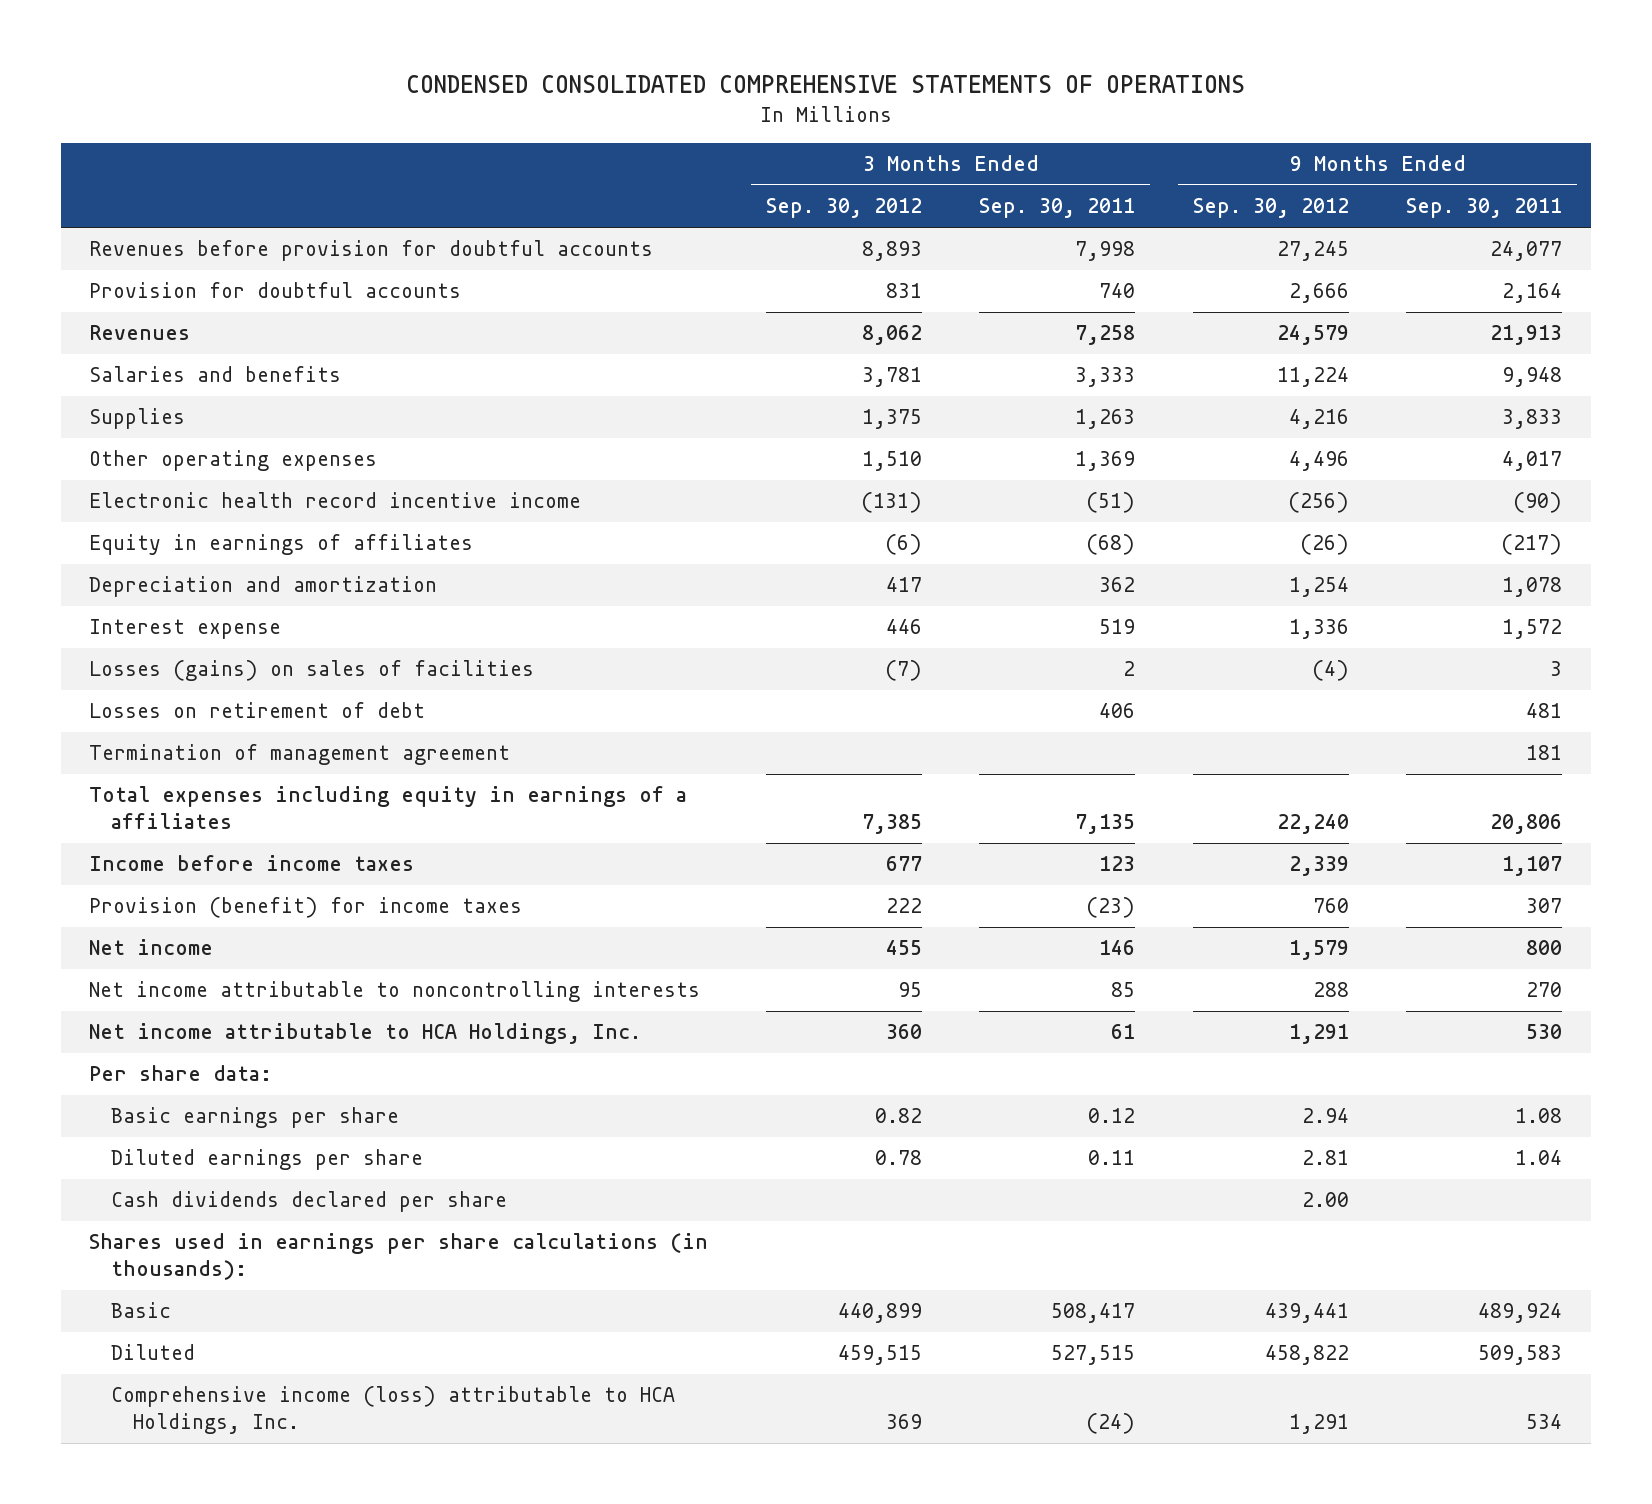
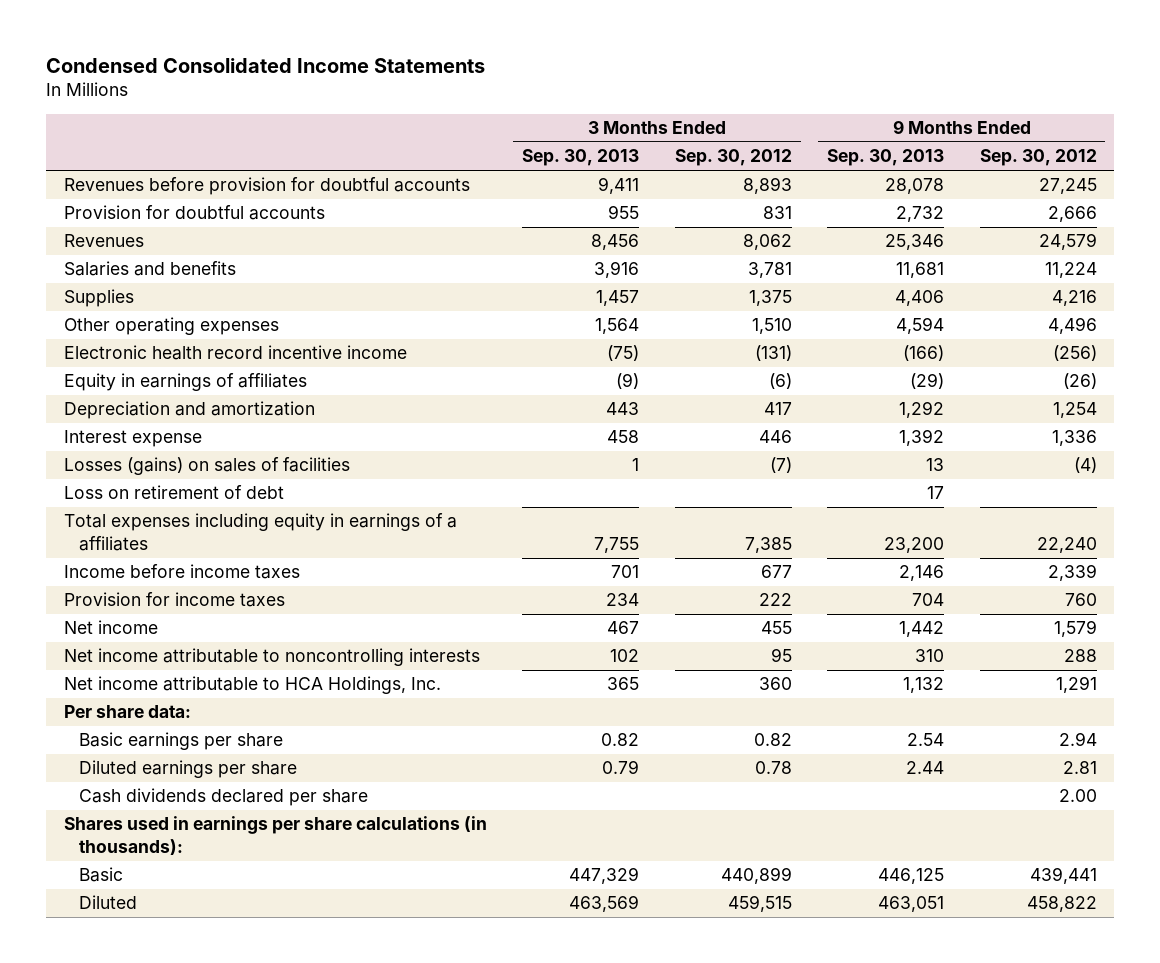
[405,75,1245,94] CONDENSED CONSOLIDATED COMPREHENSIVE STATEMENTS OF OPERATIONS -> [46,57,486,73] Condensed Consolidated Income Statements
[979,198,1136,219] Sep. 30, 2011 -> none
[1406,198,1563,219] Sep. 30, 2011 -> none
none -> [522,149,640,167] Sep. 30, 2013
none -> [827,149,945,167] Sep. 30, 2013
[89,744,511,766] Termination of management agreement -> none
[89,702,426,719] Losses on retirement of debt -> [63,485,284,500] Loss on retirement of debt
[89,897,523,919] Provision (benefit) for income taxes -> [63,592,285,608] Provision for income taxes
[110,1386,675,1434] Comprehensive income (loss) attributable to HCA Holdings, Inc. -> none

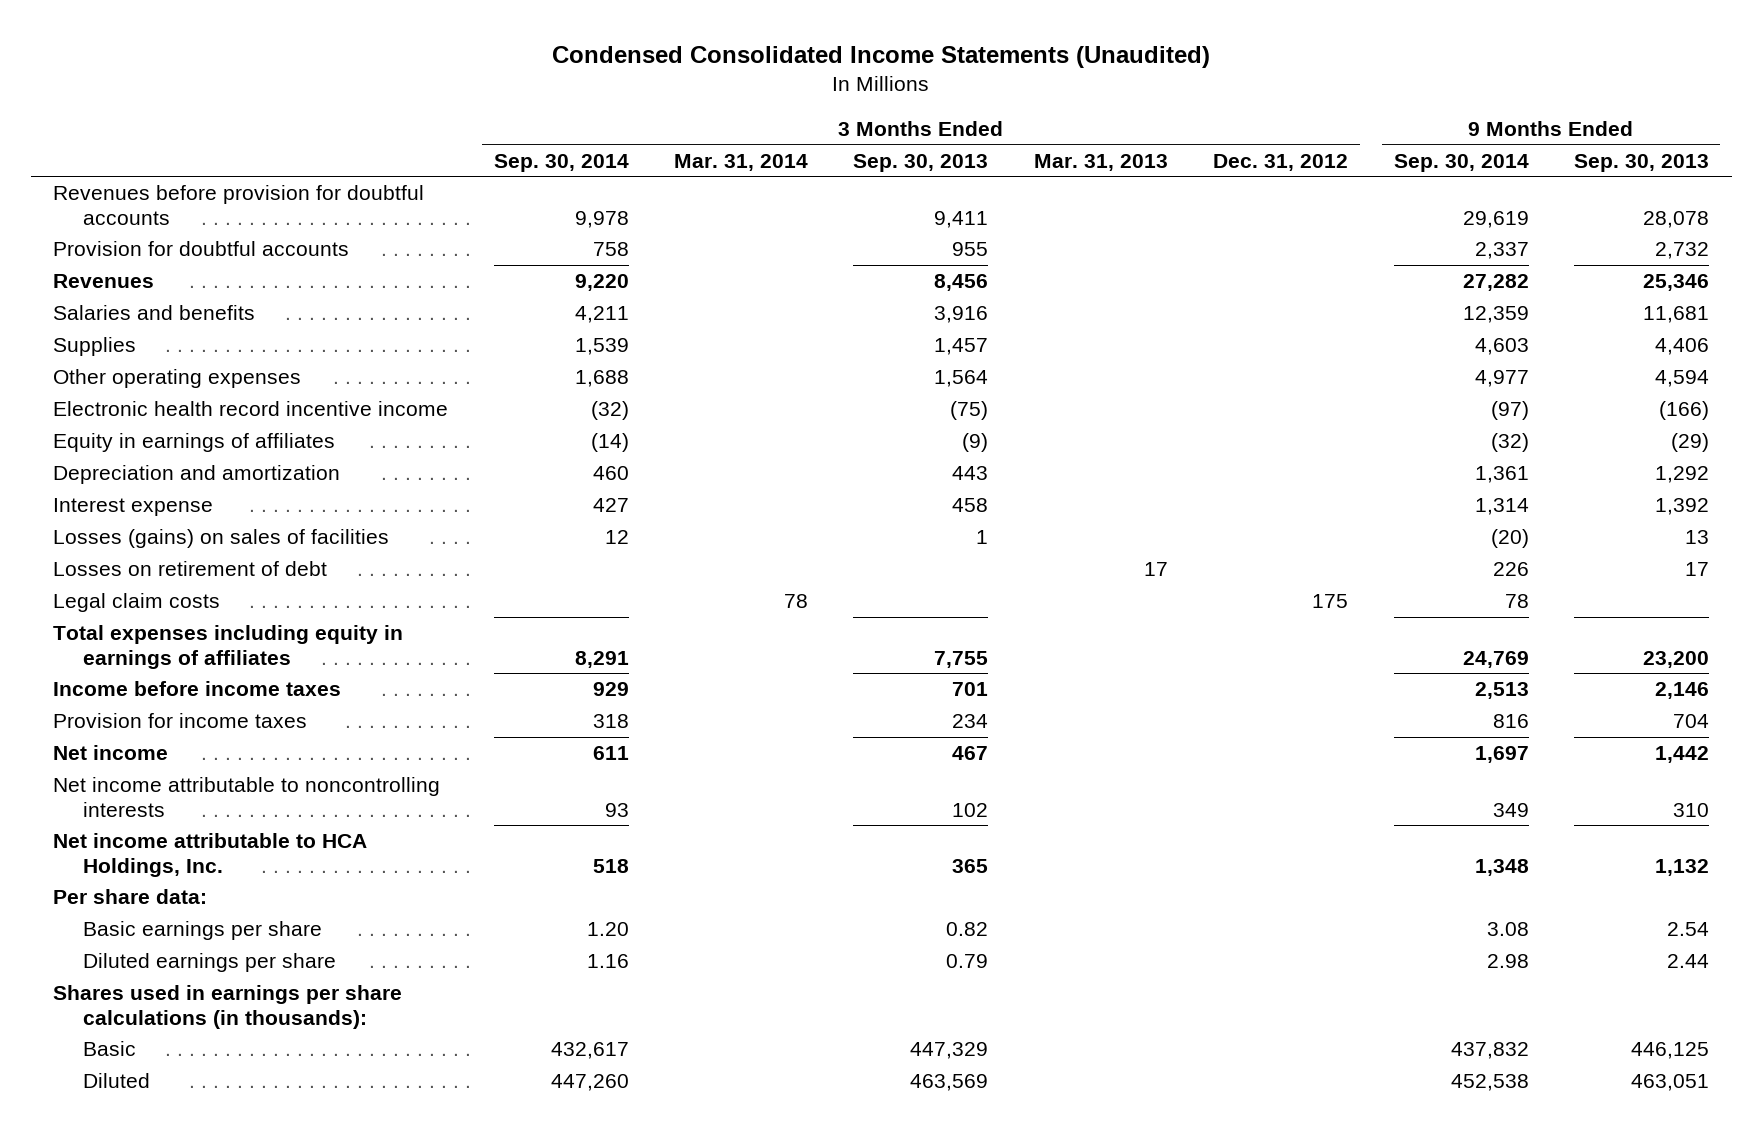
[46,57,486,73] Condensed Consolidated Income Statements -> [552,46,1211,69] Condensed Consolidated Income Statements (Unaudited)
[674,149,792,167] Sep. 30, 2012 -> none
[979,149,1097,167] Sep. 30, 2012 -> none
none -> [493,153,629,172] Sep. 30, 2014
none -> [674,153,809,171] Mar. 31, 2014
none -> [1033,153,1168,171] Mar. 31, 2013
none -> [1213,153,1349,171] Dec. 31, 2012
none -> [1393,153,1529,172] Sep. 30, 2014
[63,485,284,500] Loss on retirement of debt -> [53,561,328,577] Losses on retirement of debt
none -> [53,593,221,613] Legal claim costs
[63,513,457,551] Total expenses including equity in earnings of a affiliates -> [53,625,404,669] Total expenses including equity in earnings of affiliates
[79,788,369,807] Cash dividends declared per share -> none

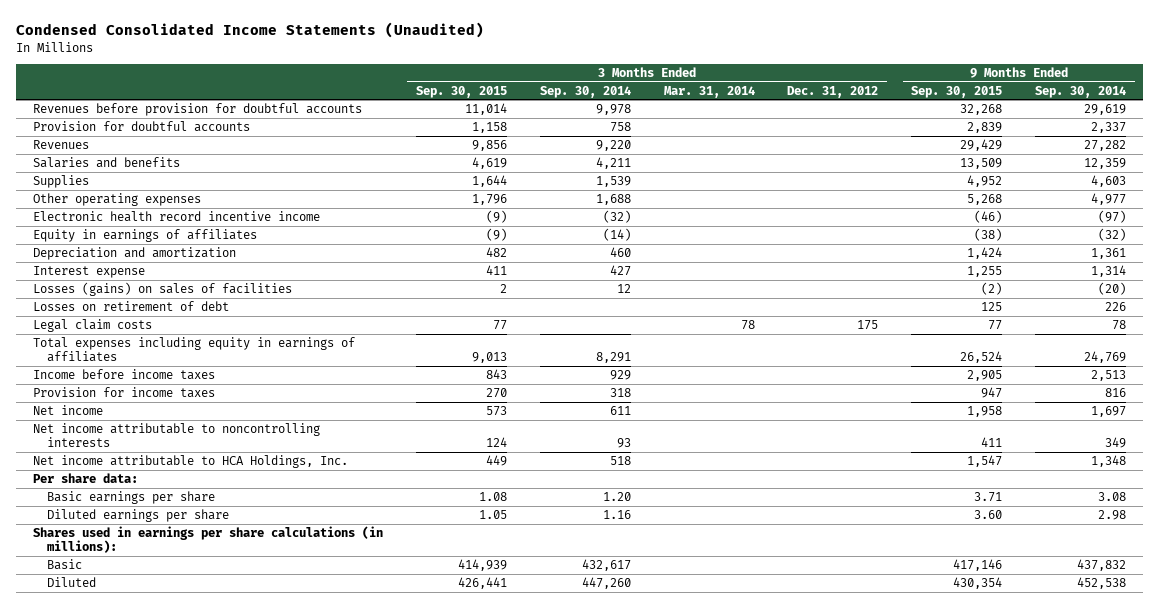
[853,153,989,172] Sep. 30, 2013 -> none
[1033,153,1168,171] Mar. 31, 2013 -> none
[1573,153,1709,172] Sep. 30, 2013 -> none
none -> [415,85,507,98] Sep. 30, 2015
none -> [911,85,1003,98] Sep. 30, 2015
[53,985,403,1029] Shares used in earnings per share calculations (in thousands): -> [32,526,383,554] Shares used in earnings per share calculations (in millions):

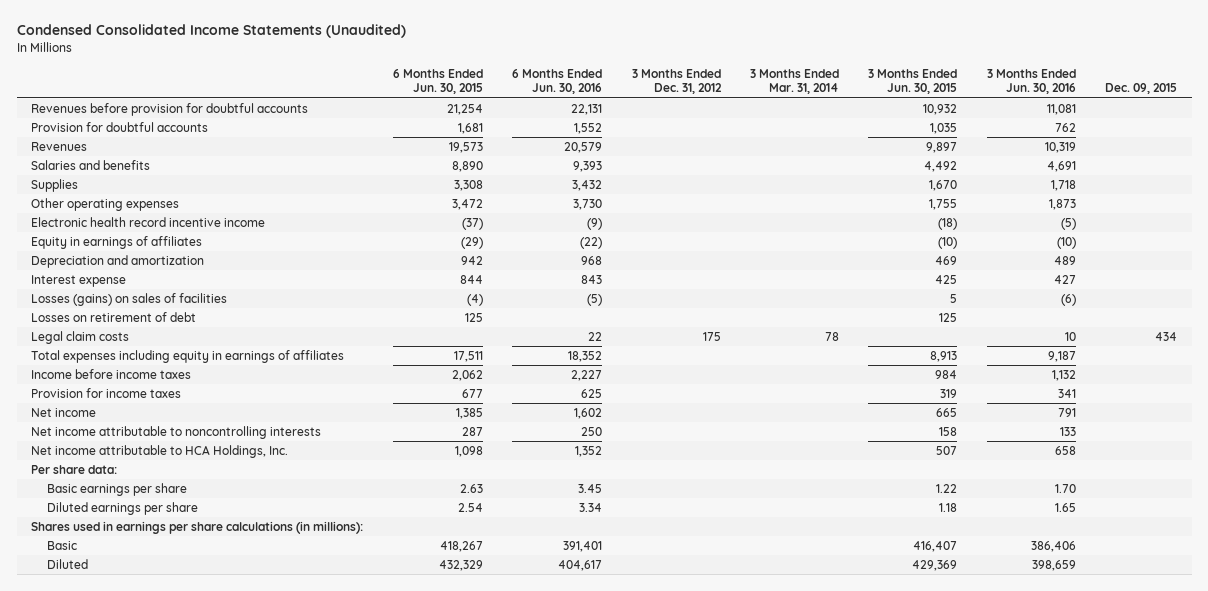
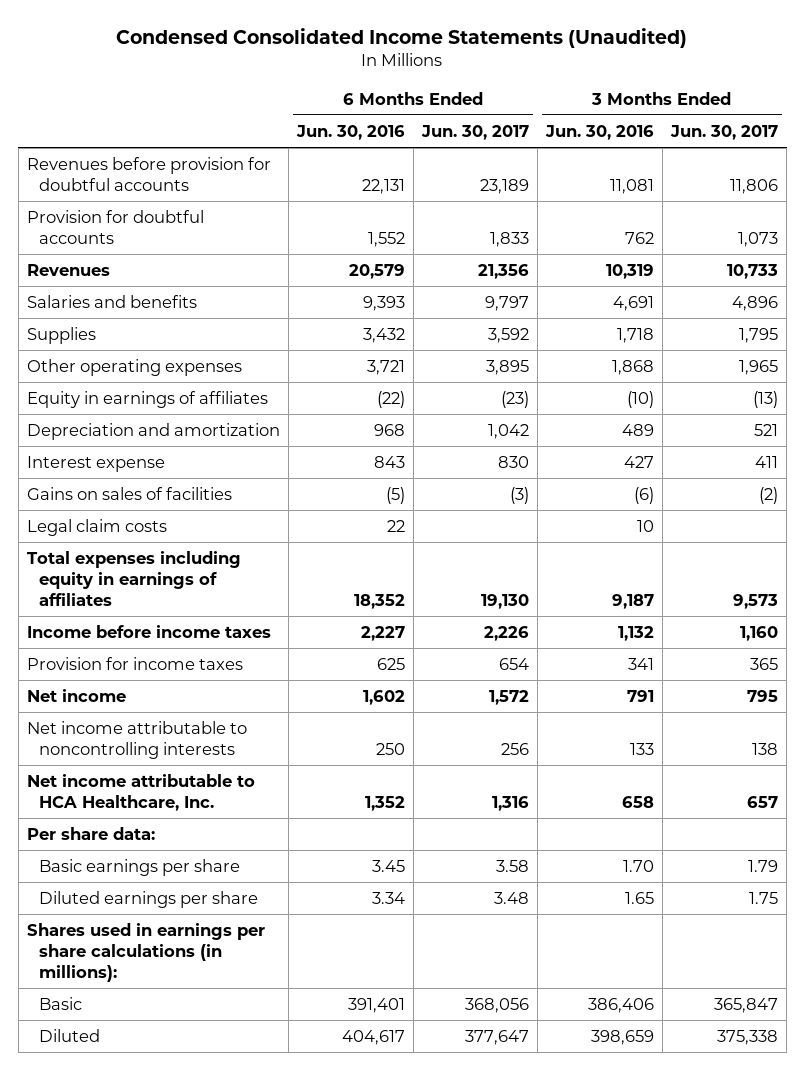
[392,68,483,95] 6 Months Ended Jun. 30, 2015 -> none
[631,68,722,95] 3 Months Ended Dec. 31, 2012 -> none
[749,68,839,95] 3 Months Ended Mar. 31, 2014 -> none
[868,68,958,95] 3 Months Ended Jun. 30, 2015 -> none
[1105,83,1178,95] Dec. 09, 2015 -> none
none -> [420,124,529,140] Jun. 30, 2017
none -> [670,124,779,140] Jun. 30, 2017
[31,216,266,227] Electronic health record incentive income -> none
[573,198,603,210] 3,730 -> [366,359,405,375] 3,721
[1048,198,1076,210] 1,873 -> [611,359,654,375] 1,868
[31,311,197,322] Losses on retirement of debt -> none
[31,292,228,306] Losses (gains) on sales of facilities -> [26,486,232,500] Gains on sales of facilities
[31,444,289,458] Net income attributable to HCA Holdings, Inc. -> [26,773,255,811] Net income attributable to HCA Healthcare, Inc.

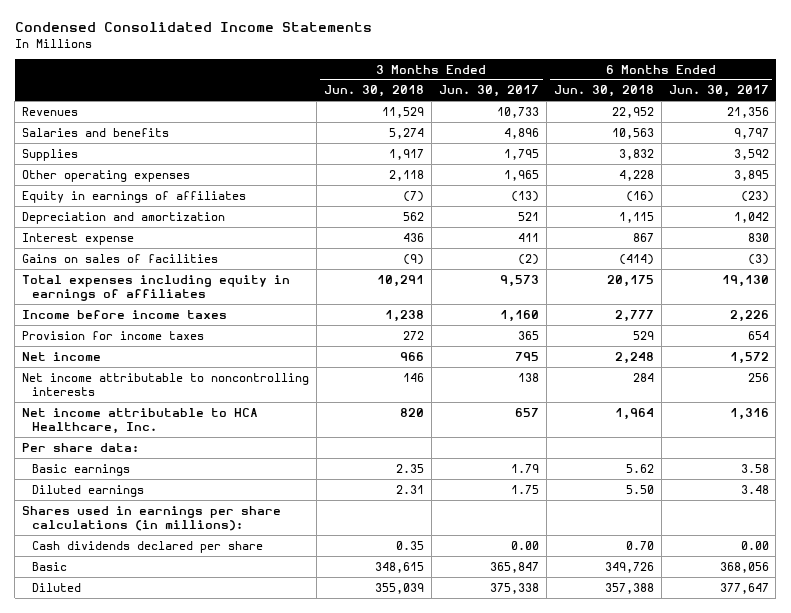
[116,27,688,48] Condensed Consolidated Income Statements (Unaudited) -> [14,22,372,33] Condensed Consolidated Income Statements
[295,124,405,140] Jun. 30, 2016 -> none
[544,124,654,140] Jun. 30, 2016 -> none
none -> [323,85,424,98] Jun. 30, 2018
none -> [553,85,654,98] Jun. 30, 2018
[26,156,271,191] Revenues before provision for doubtful accounts -> none
[26,209,204,244] Provision for doubtful accounts -> none
[26,518,167,536] Legal claim costs -> none
[39,858,241,876] Basic earnings per share -> [32,463,131,476] Basic earnings
[39,890,259,908] Diluted earnings per share -> [32,484,145,497] Diluted earnings
none -> [32,540,264,553] Cash dividends declared per share

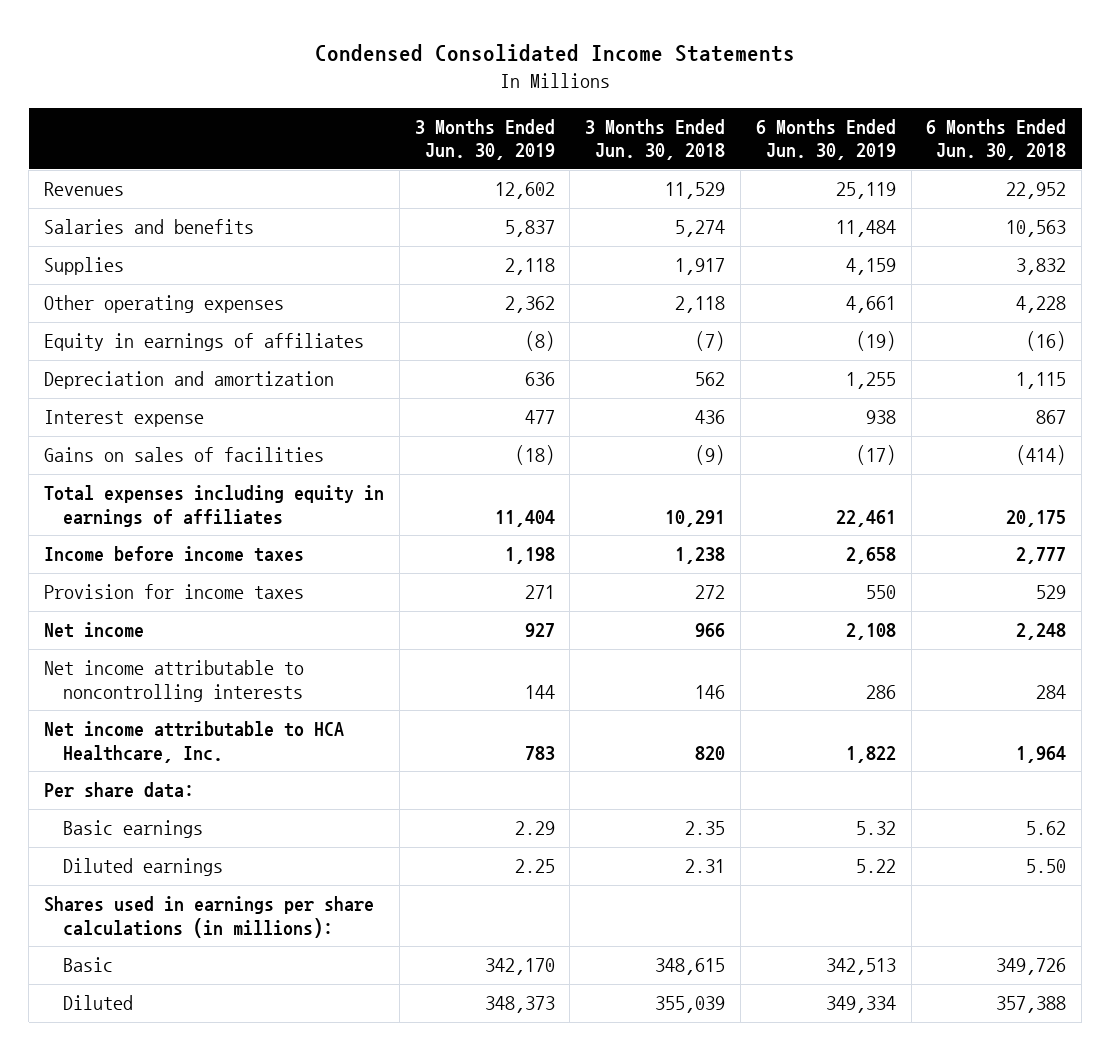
[438,85,539,98] Jun. 30, 2017 -> none
[668,85,769,98] Jun. 30, 2017 -> none
none -> [414,118,555,161] 3 Months Ended Jun. 30, 2019
none -> [755,118,896,161] 6 Months Ended Jun. 30, 2019
[32,540,264,553] Cash dividends declared per share -> none

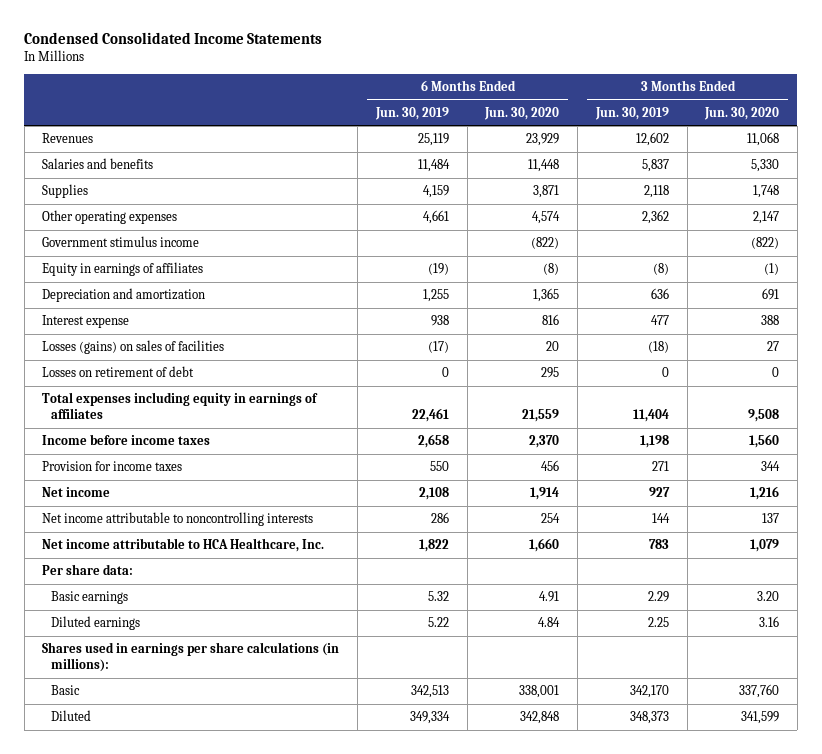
[585,118,726,161] 3 Months Ended Jun. 30, 2018 -> none
[926,118,1067,161] 6 Months Ended Jun. 30, 2018 -> none
none -> [484,106,560,120] Jun. 30, 2020
none -> [704,106,780,120] Jun. 30, 2020
none -> [42,236,200,248] Government stimulus income
[43,447,324,463] Gains on sales of facilities -> [42,340,225,355] Losses (gains) on sales of facilities
none -> [42,366,195,378] Losses on retirement of debt

